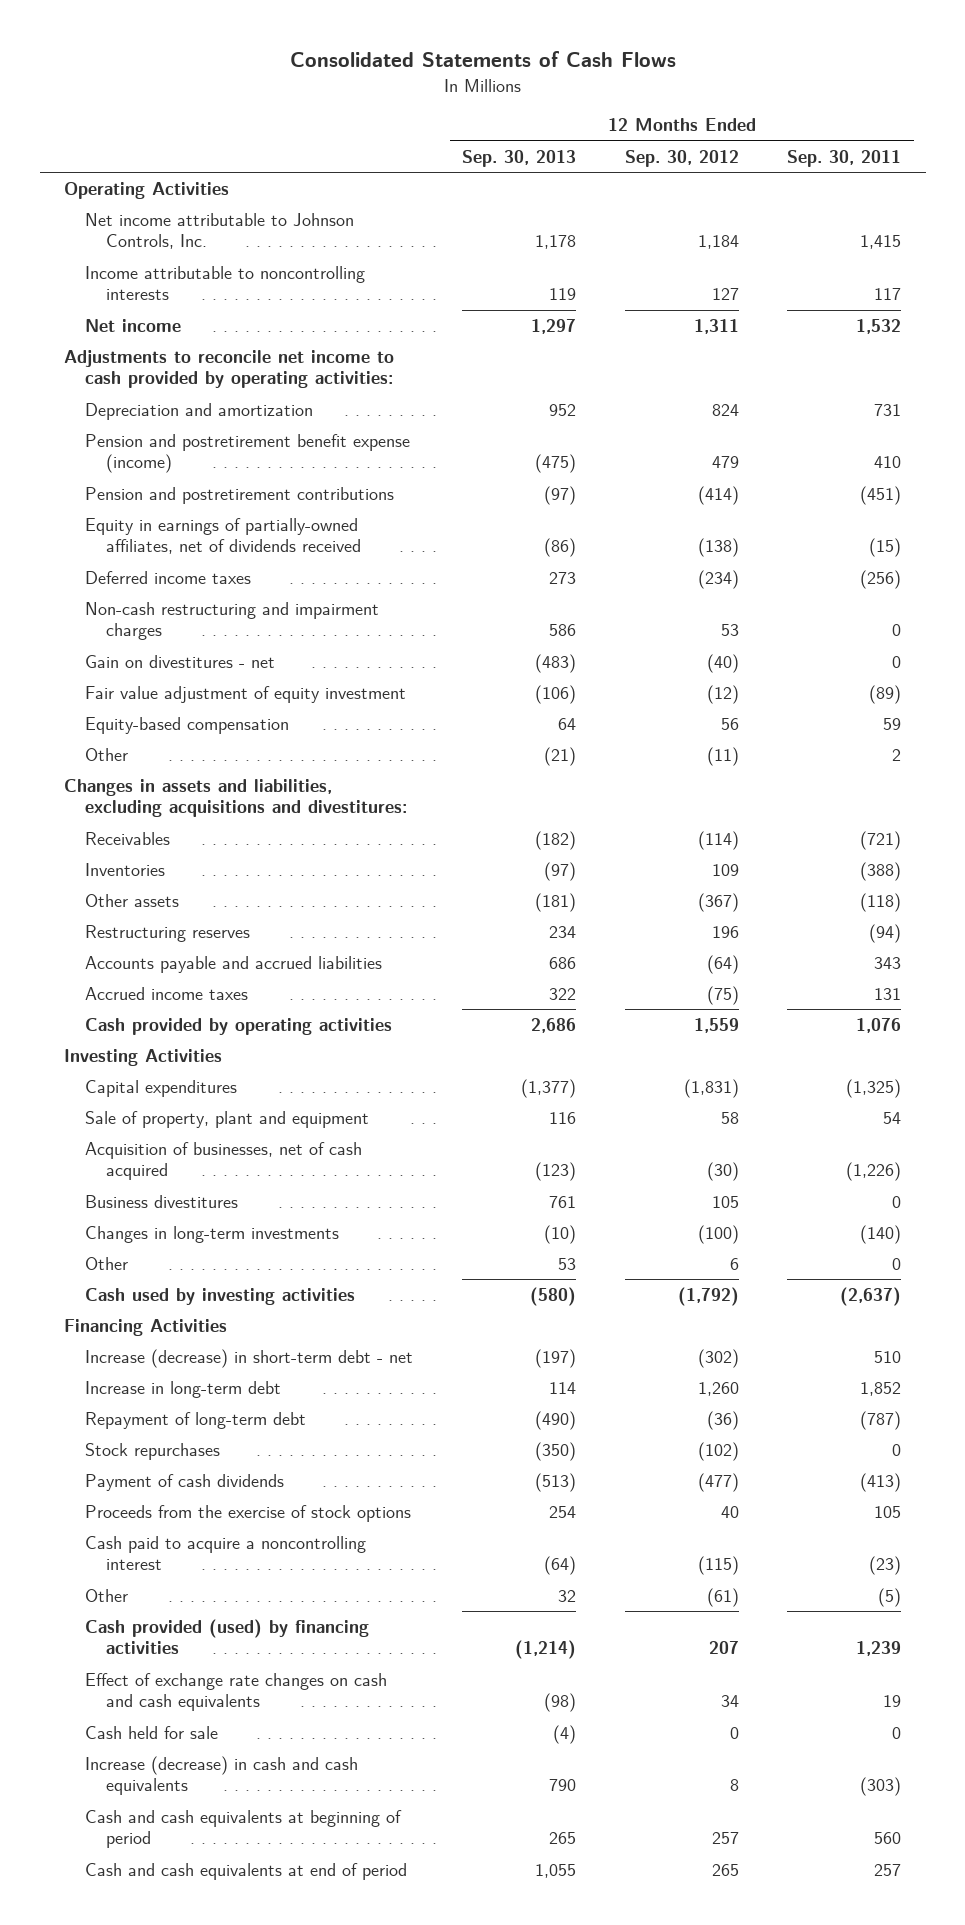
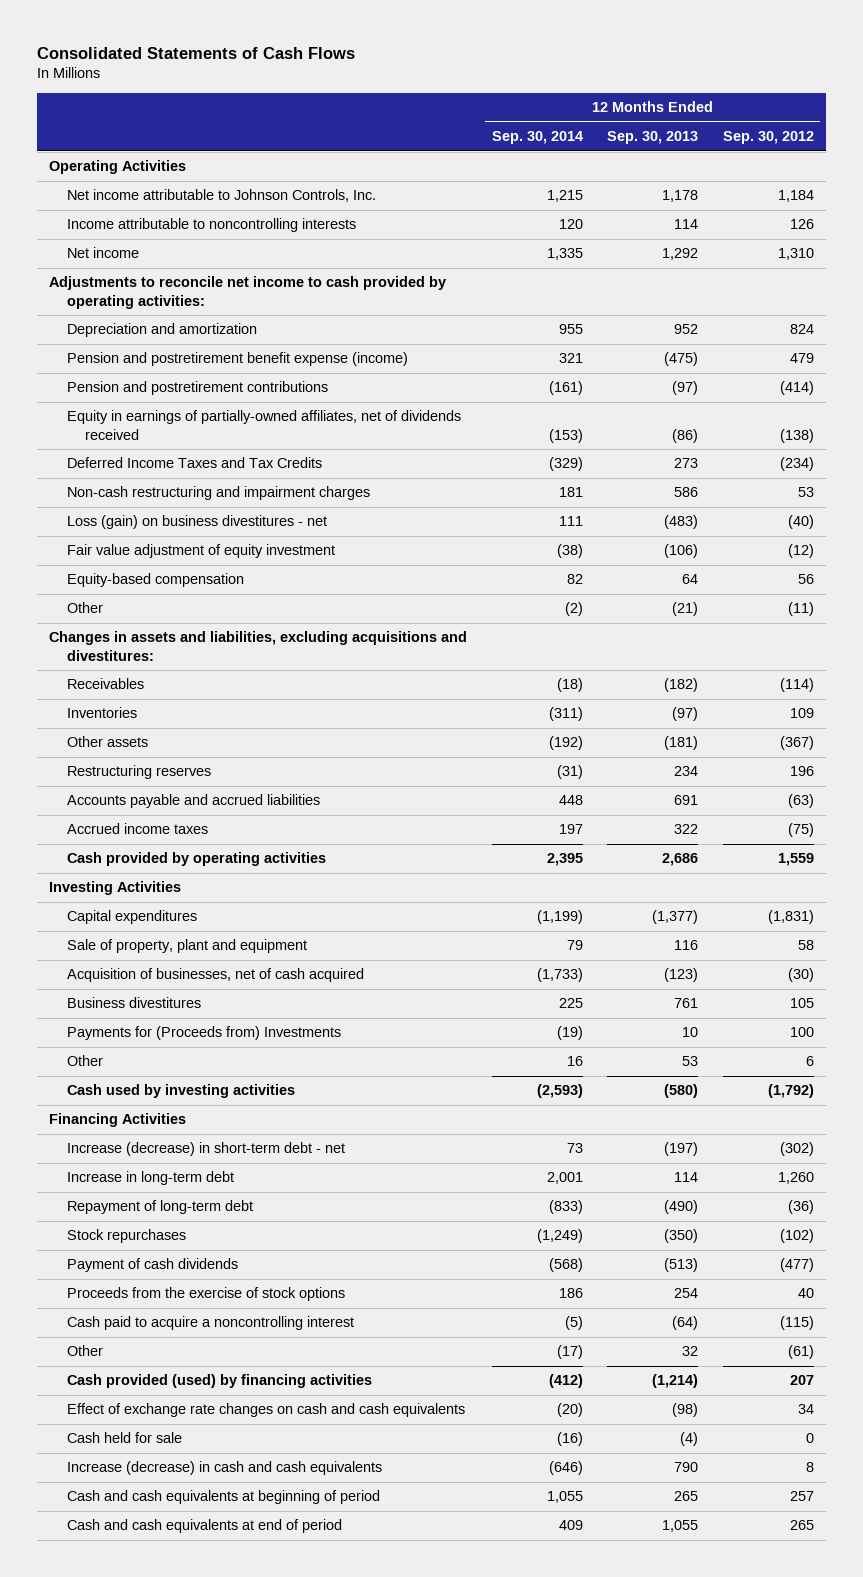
[787,149,902,167] Sep. 30, 2011 -> none
none -> [491,131,583,145] Sep. 30, 2014
[548,288,576,301] 119 -> [674,219,699,230] 114
[711,288,739,301] 127 -> [789,219,814,230] 126
[530,318,576,334] 1,297 -> [662,248,699,261] 1,292
[693,318,739,334] 1,311 -> [777,248,814,261] 1,310
[84,570,251,584] Deferred income taxes -> [66,457,322,469] Deferred Income Taxes and Tax Credits
[84,654,275,668] Gain on divestitures - net -> [66,515,327,530] Loss (gain) on business divestitures - net
[548,956,576,969] 686 -> [674,795,699,806] 691
[706,954,739,974] (64) -> [787,794,814,809] (63)
[84,1225,339,1243] Changes in long-term investments -> none
none -> [66,1026,341,1041] Payments for (Proceeds from) Investments

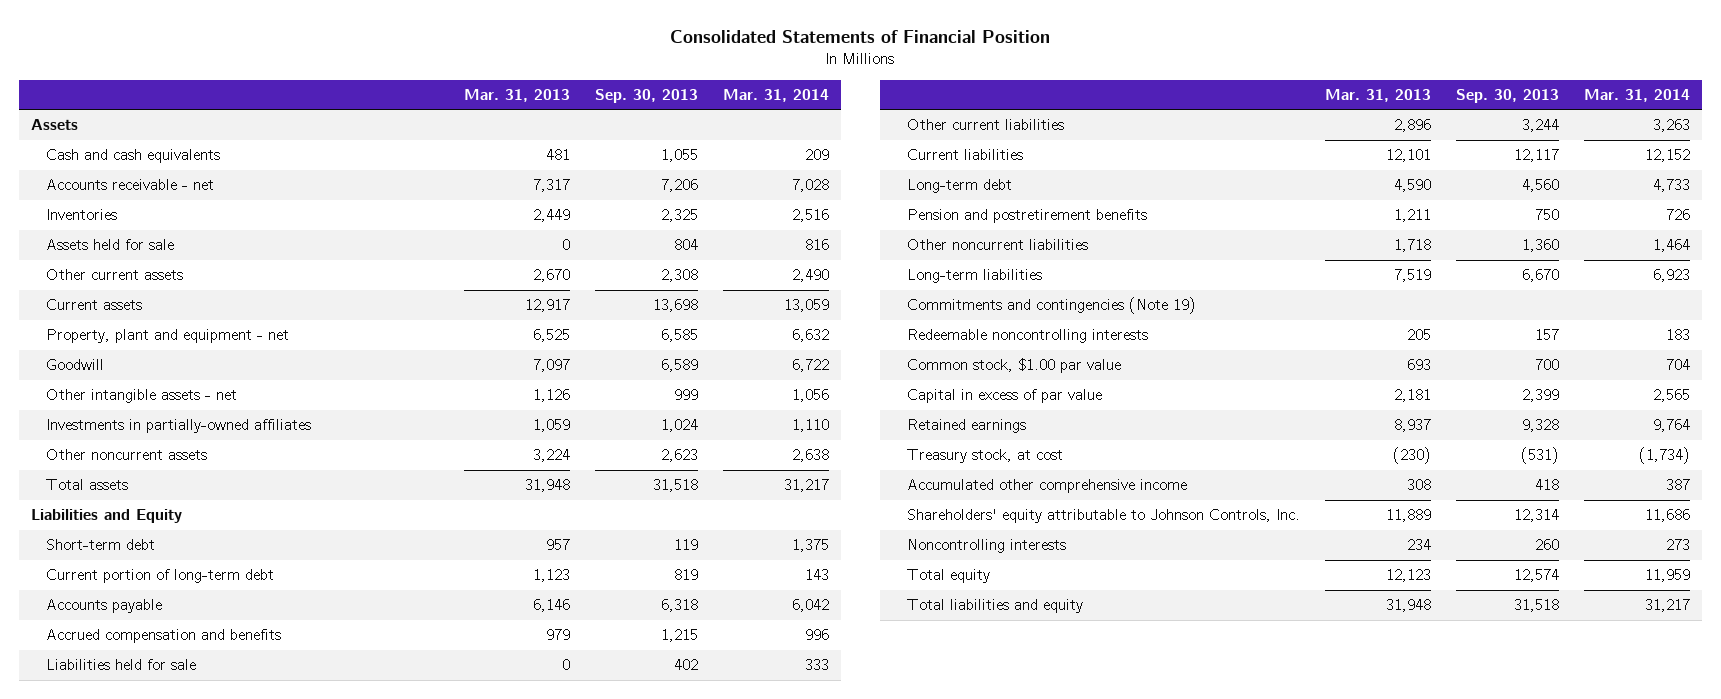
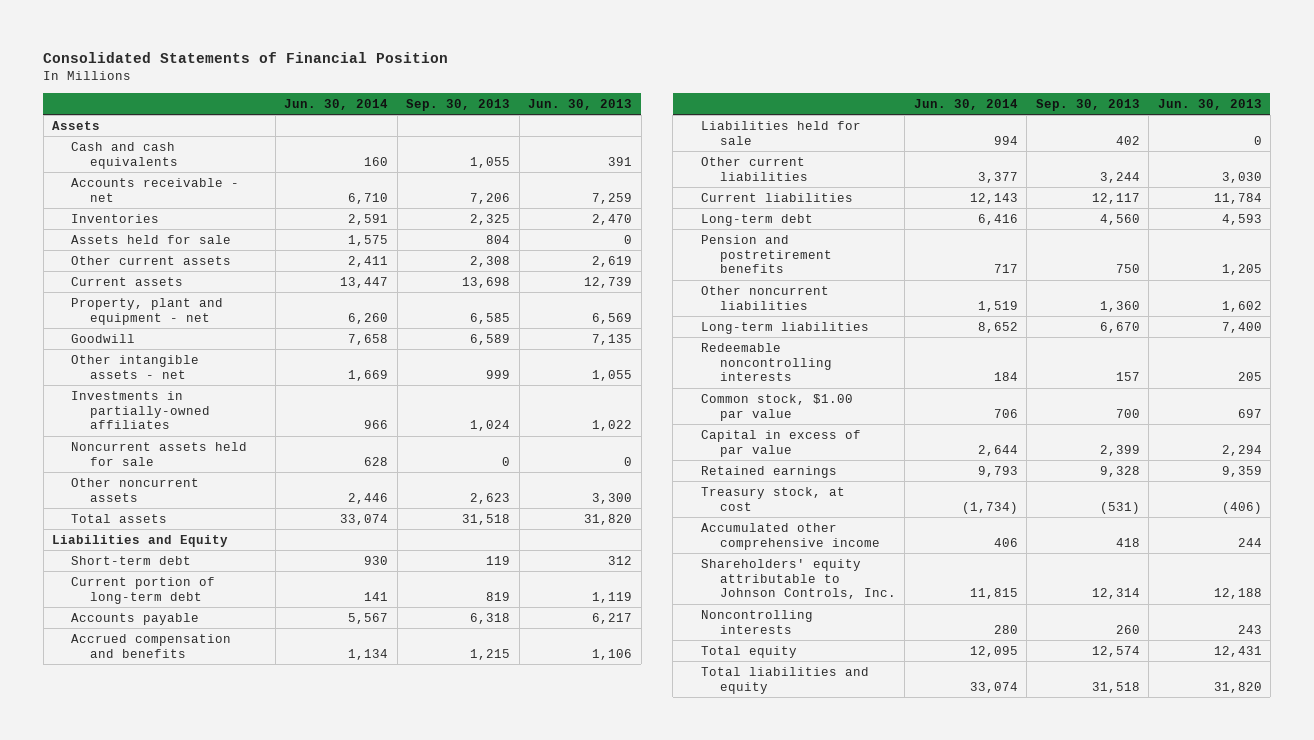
[463,88,570,102] Mar. 31, 2013 -> none
[722,88,829,102] Mar. 31, 2014 -> none
none -> [284,98,389,110] Jun. 30, 2014
none -> [528,98,633,110] Jun. 30, 2013
none -> [71,441,248,466] Noncurrent assets held for sale
[906,297,1196,315] Commitments and contingencies (Note 19) -> none

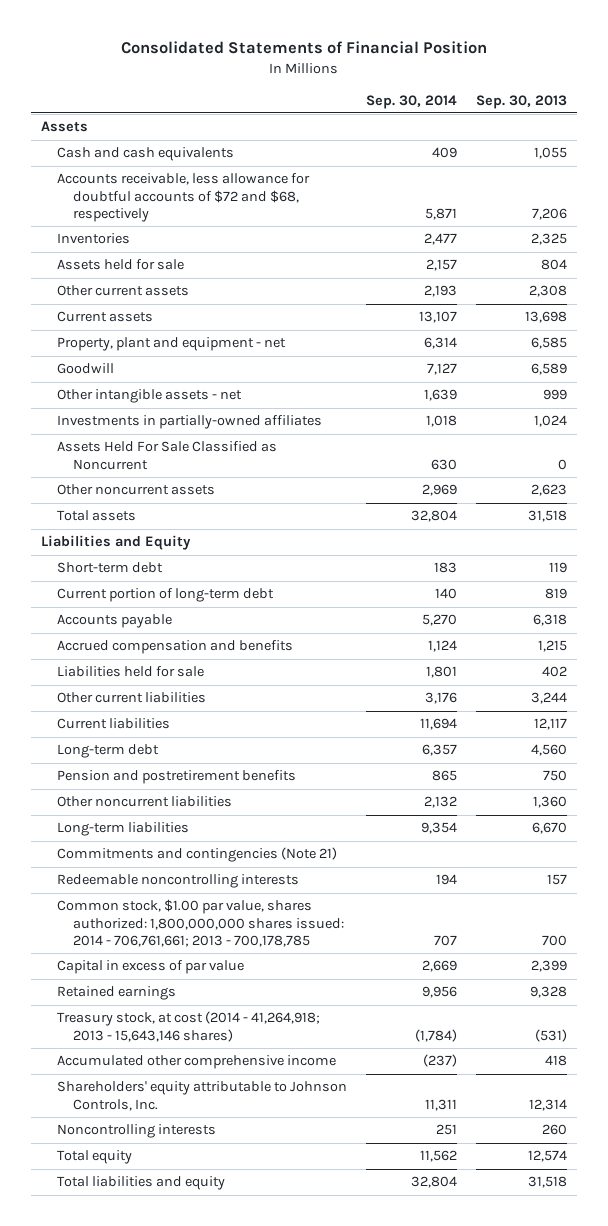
[284,98,389,110] Jun. 30, 2014 -> none
[528,98,633,110] Jun. 30, 2013 -> none
none -> [365,94,457,109] Sep. 30, 2014
[71,177,240,202] Accounts receivable - net -> [56,173,310,223] Accounts receivable, less allowance for doubtful accounts of $72 and $68, respectively
[71,441,248,466] Noncurrent assets held for sale -> [56,441,277,470] Assets Held For Sale Classified as Noncurrent
none -> [56,847,337,863] Commitments and contingencies (Note 21)
[700,393,853,421] Common stock, $1.00 par value -> [56,899,345,948] Common stock, $1.00 par value, shares authorized: 1,800,000,000 shares issued: 2014 - 706,761,661; 2013 - 700,178,785
[700,486,845,511] Treasury stock, at cost -> [56,1011,320,1042] Treasury stock, at cost (2014 - 41,264,918; 2013 - 15,643,146 shares)

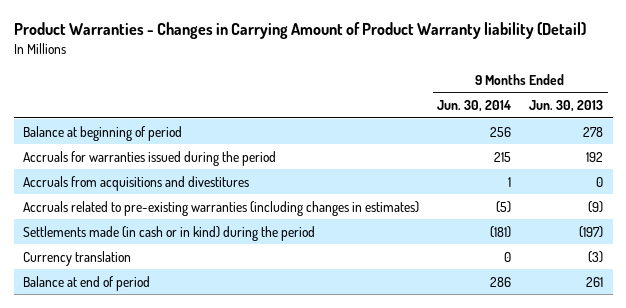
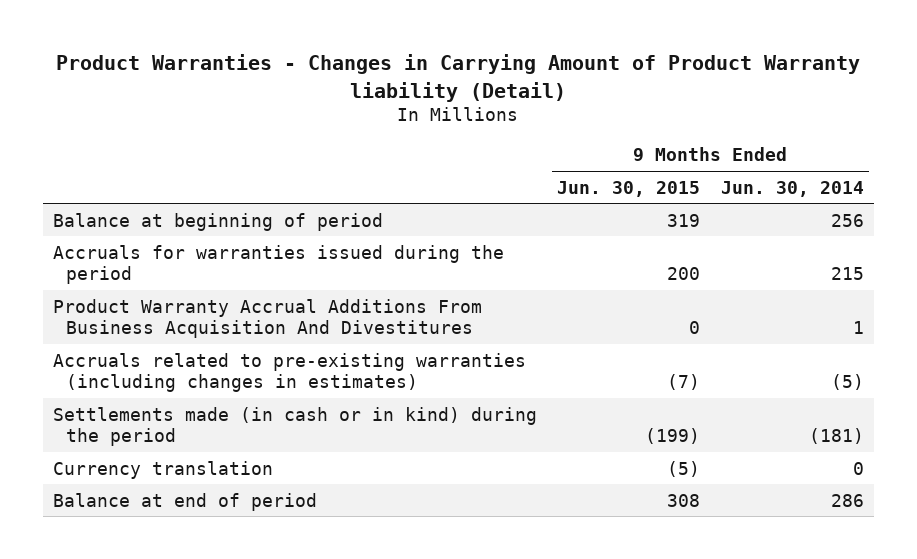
[529,99,604,112] Jun. 30, 2013 -> none
none -> [557,180,701,197] Jun. 30, 2015
[22,175,249,191] Accruals from acquisitions and divestitures -> [53,298,483,339] Product Warranty Accrual Additions From Business Acquisition And Divestitures

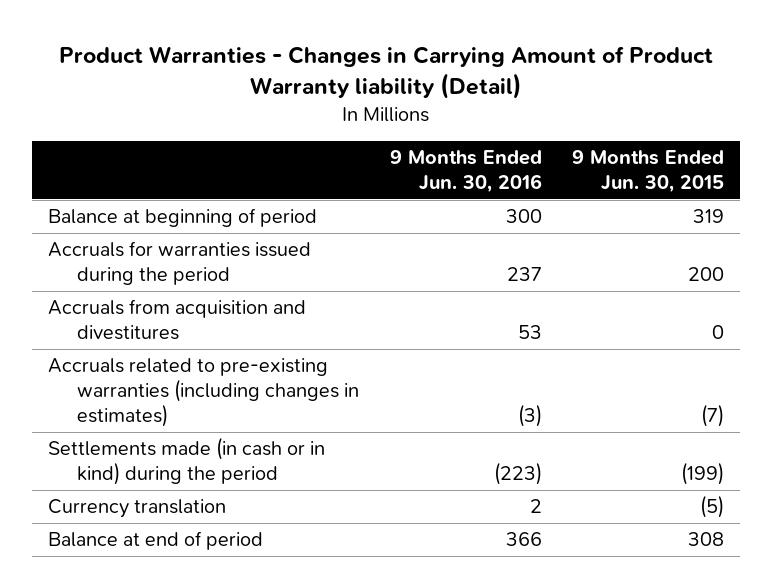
[720,180,864,197] Jun. 30, 2014 -> none
none -> [389,150,542,194] 9 Months Ended Jun. 30, 2016
[53,298,483,339] Product Warranty Accrual Additions From Business Acquisition And Divestitures -> [47,299,306,341] Accruals from acquisition and divestitures

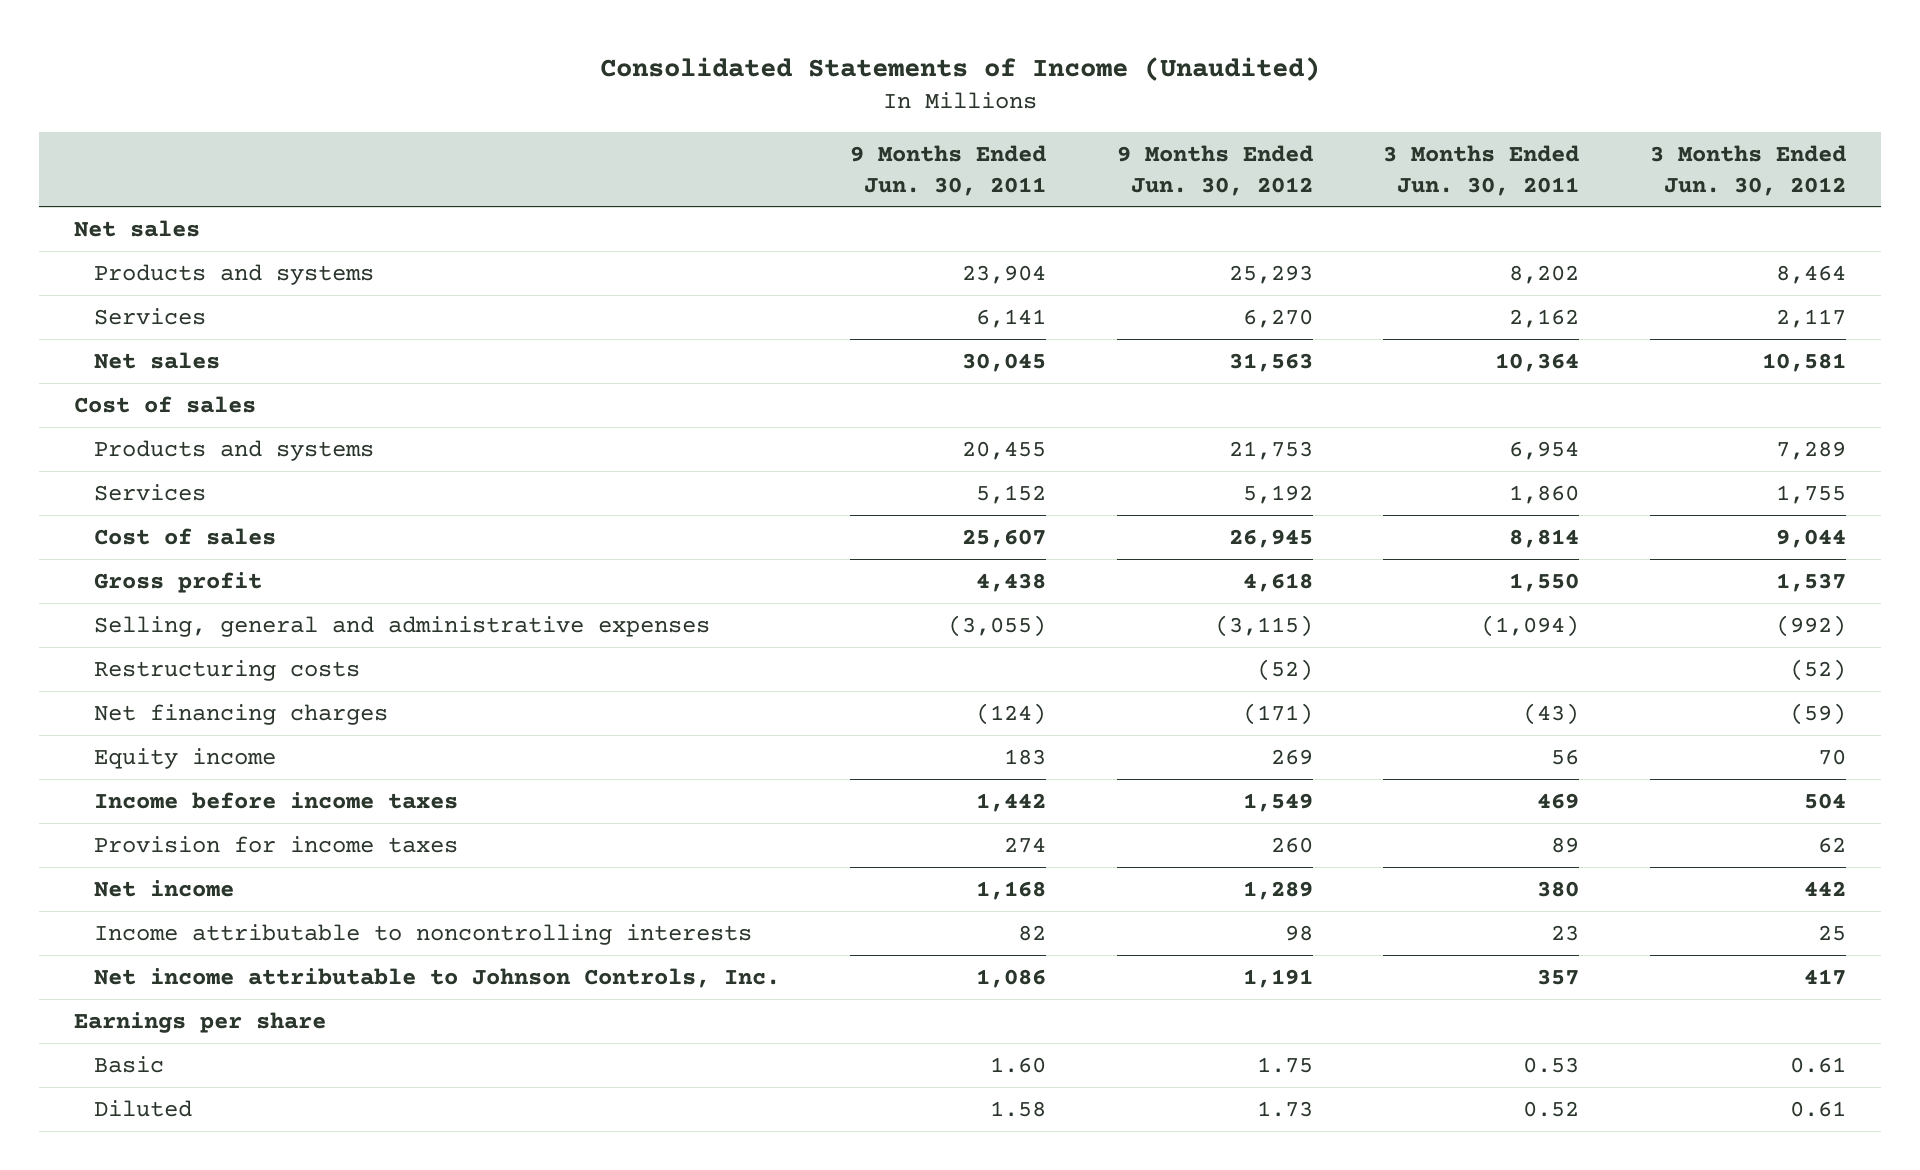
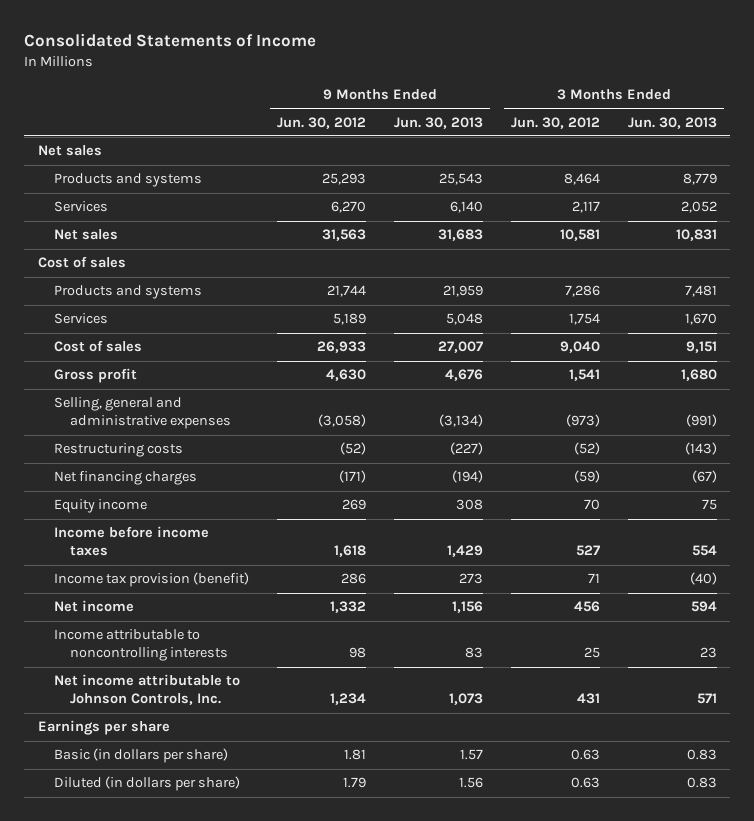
[599,56,1320,81] Consolidated Statements of Income (Unaudited) -> [23,33,316,48] Consolidated Statements of Income
[850,144,1047,196] 9 Months Ended Jun. 30, 2011 -> none
[1383,144,1580,196] 3 Months Ended Jun. 30, 2011 -> none
none -> [393,116,483,129] Jun. 30, 2013
none -> [627,116,717,129] Jun. 30, 2013
[1228,440,1313,460] 21,753 -> [326,285,366,298] 21,744
[1775,440,1846,460] 7,289 -> [564,285,600,298] 7,286
[1242,484,1313,504] 5,192 -> [332,313,366,326] 5,189
[1775,484,1846,504] 1,755 -> [568,313,600,326] 1,754
[1228,528,1313,548] 26,945 -> [316,341,366,354] 26,933
[1775,528,1846,548] 9,044 -> [559,341,600,354] 9,040
[1242,572,1313,592] 4,618 -> [325,369,366,382] 4,630
[1775,572,1846,592] 1,537 -> [568,369,600,382] 1,541
[1214,614,1313,637] (3,115) -> [317,414,366,428] (3,058)
[1775,614,1846,637] (992) -> [565,414,600,428] (973)
[1242,792,1313,812] 1,549 -> [333,545,366,558] 1,618
[1803,792,1846,809] 504 -> [575,545,600,557] 527
[93,835,458,853] Provision for income taxes -> [53,572,249,588] Income tax provision (benefit)
[1270,836,1313,853] 260 -> [340,573,366,585] 286
[1817,836,1846,853] 62 -> [587,573,600,584] 71
[1242,880,1313,900] 1,289 -> [329,601,366,614] 1,332
[1803,880,1846,896] 442 -> [573,601,600,613] 456
[1242,968,1313,988] 1,191 -> [329,693,366,706] 1,234
[1803,968,1846,985] 417 -> [576,693,600,705] 431
[93,1055,164,1073] Basic -> [53,748,228,764] Basic (in dollars per share)
[1256,1056,1313,1073] 1.75 -> [343,749,366,761] 1.81
[1789,1056,1846,1073] 0.61 -> [570,749,600,761] 0.63
[93,1099,192,1117] Diluted -> [53,776,240,792] Diluted (in dollars per share)
[1256,1100,1313,1117] 1.73 -> [342,777,366,789] 1.79
[1789,1100,1846,1117] 0.61 -> [570,777,600,789] 0.63

